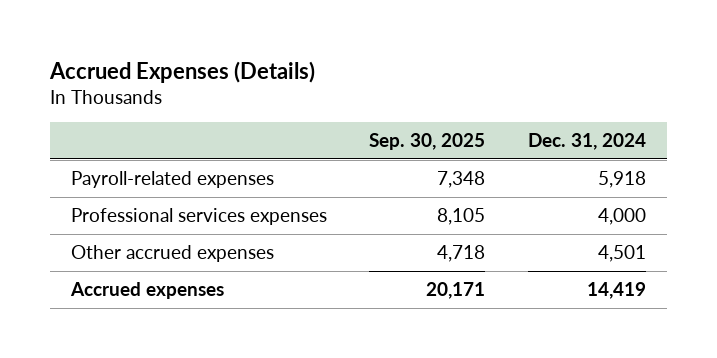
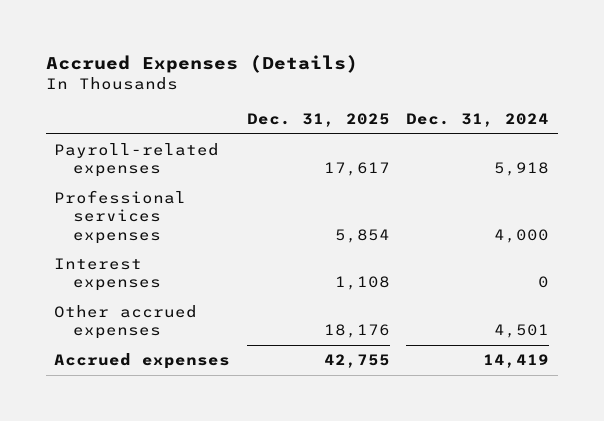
[369,133,486,151] Sep. 30, 2025 -> none
none -> [246,113,390,128] Dec. 31, 2025
none -> [54,258,162,292] Interest expenses

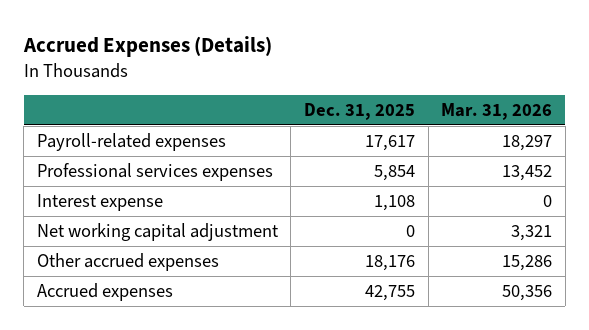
[406,113,550,128] Dec. 31, 2024 -> none
none -> [441,103,553,121] Mar. 31, 2026
[54,258,162,292] Interest expenses -> [36,193,163,211] Interest expense
none -> [36,222,279,241] Net working capital adjustment

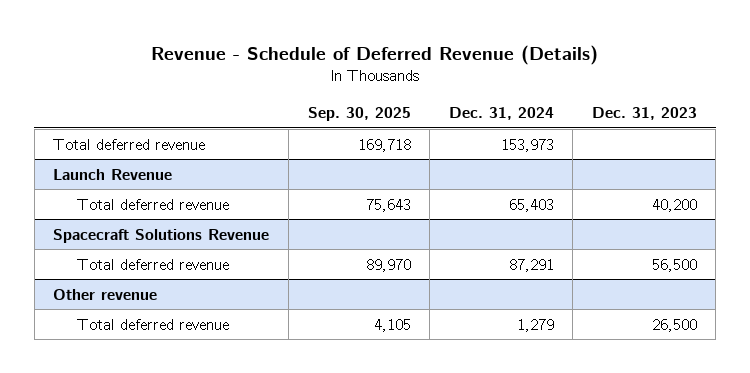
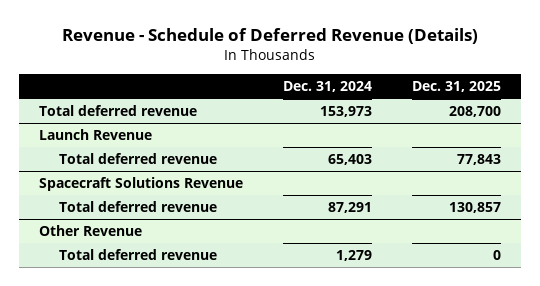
[307,107,411,122] Sep. 30, 2025 -> none
[591,107,697,121] Dec. 31, 2023 -> none
none -> [411,81,501,93] Dec. 31, 2025
[53,288,158,300] Other revenue -> [38,225,142,237] Other Revenue

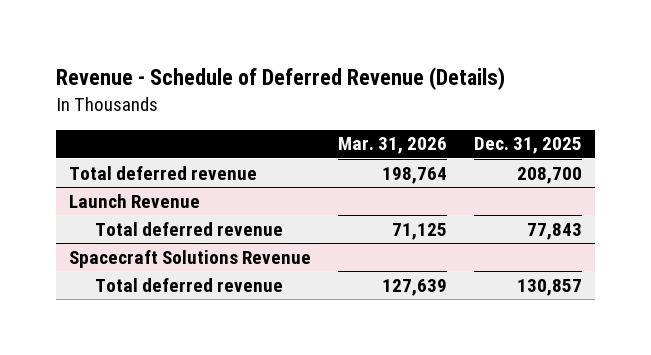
[282,81,372,93] Dec. 31, 2024 -> none
none -> [338,137,448,155] Mar. 31, 2026
[38,225,142,237] Other Revenue -> none
[58,249,217,261] Total deferred revenue -> none

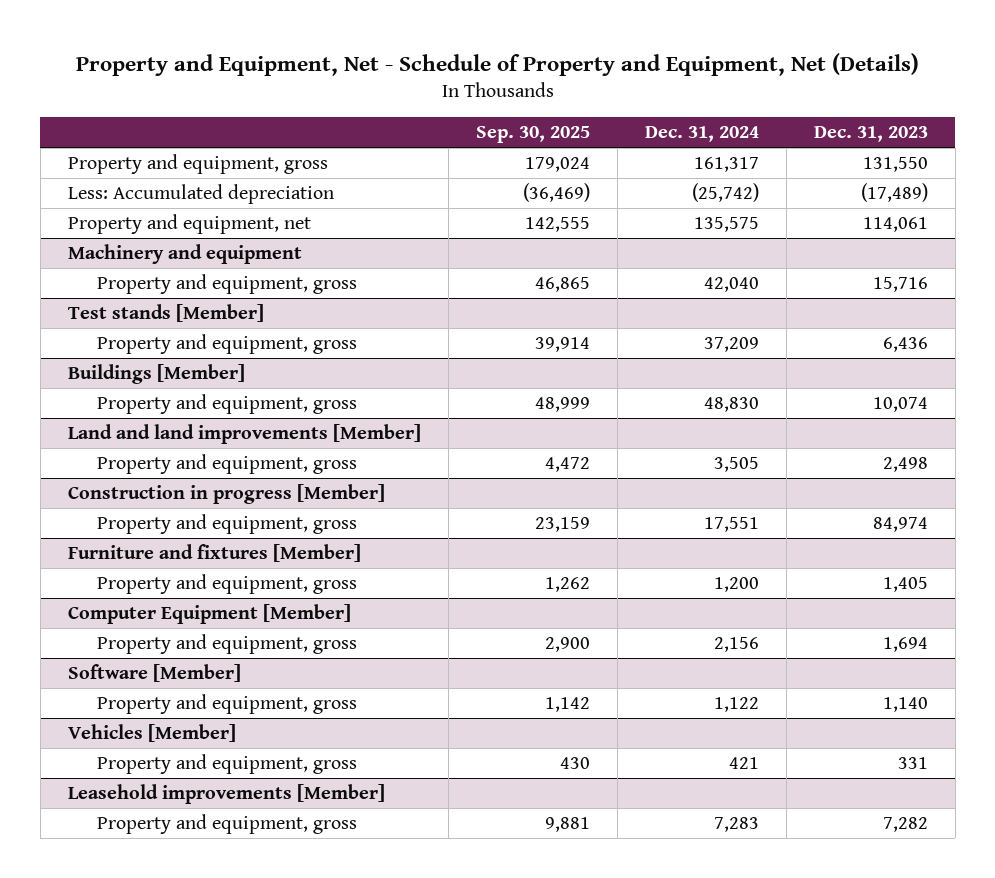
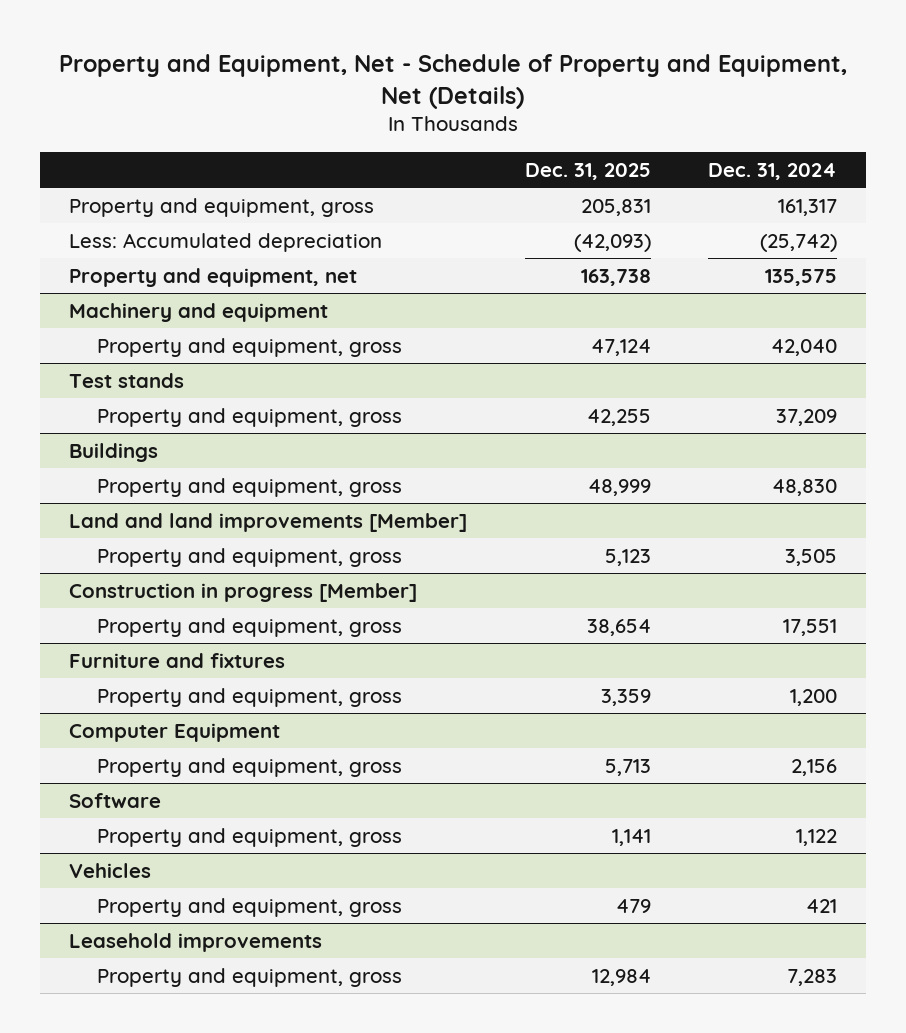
[475,126,590,144] Sep. 30, 2025 -> none
[813,126,928,143] Dec. 31, 2023 -> none
none -> [524,163,651,181] Dec. 31, 2025
[67,304,264,323] Test stands [Member] -> [68,373,184,389] Test stands
[67,364,245,385] Buildings [Member] -> [68,443,158,463] Buildings
[67,544,361,563] Furniture and fixtures [Member] -> [68,653,285,669] Furniture and fixtures
[67,604,351,625] Computer Equipment [Member] -> [68,723,280,743] Computer Equipment
[67,664,241,683] Software [Member] -> [68,793,161,809] Software
[67,724,236,743] Vehicles [Member] -> [68,863,151,879] Vehicles
[67,784,385,805] Leasehold improvements [Member] -> [68,933,322,953] Leasehold improvements

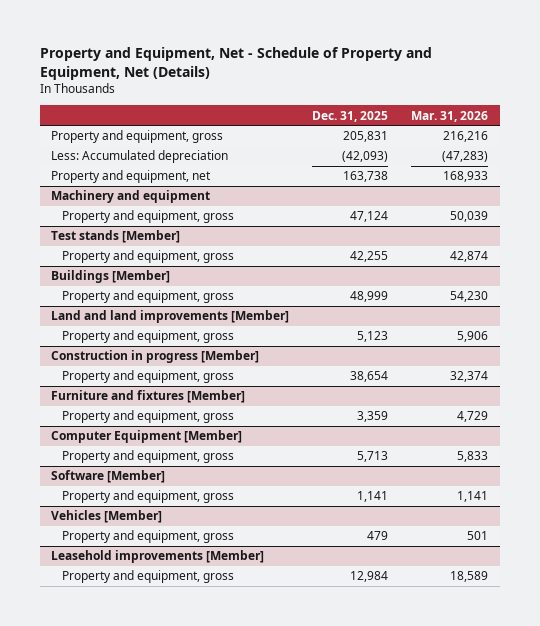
[708,163,838,181] Dec. 31, 2024 -> none
none -> [411,110,489,122] Mar. 31, 2026
[68,373,184,389] Test stands -> [51,230,181,244] Test stands [Member]
[68,443,158,463] Buildings -> [51,270,171,284] Buildings [Member]
[68,653,285,669] Furniture and fixtures -> [51,390,246,404] Furniture and fixtures [Member]
[68,723,280,743] Computer Equipment -> [51,430,243,444] Computer Equipment [Member]
[68,793,161,809] Software -> [51,470,166,484] Software [Member]
[68,863,151,879] Vehicles -> [51,510,163,524] Vehicles [Member]
[68,933,322,953] Leasehold improvements -> [51,550,265,564] Leasehold improvements [Member]

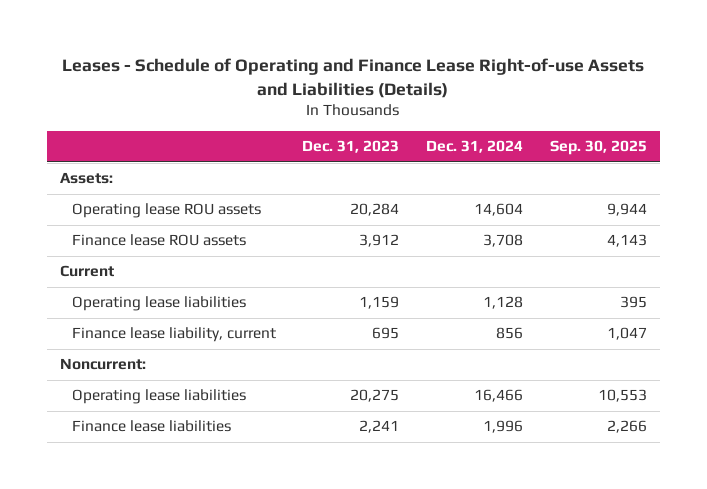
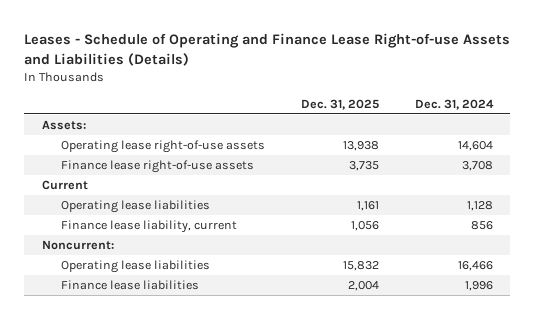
[302,140,400,154] Dec. 31, 2023 -> none
[549,140,647,156] Sep. 30, 2025 -> none
none -> [300,98,379,110] Dec. 31, 2025
[71,203,261,219] Operating lease ROU assets -> [61,140,266,154] Operating lease right-of-use assets
[71,234,246,247] Finance lease ROU assets -> [61,160,255,174] Finance lease right-of-use assets

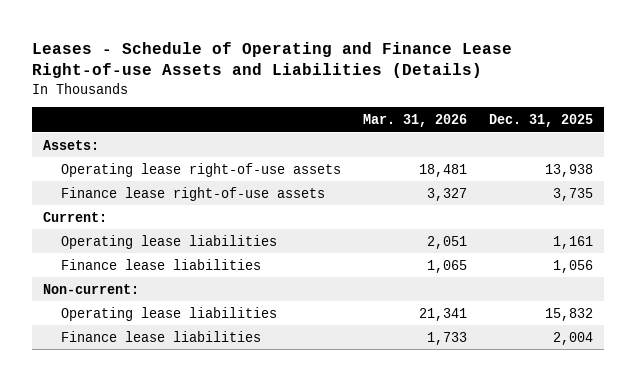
[414,98,494,110] Dec. 31, 2024 -> none
none -> [363,114,468,128] Mar. 31, 2026
[41,180,88,191] Current -> [43,211,108,222] Current:
[61,220,238,234] Finance lease liability, current -> [61,258,262,270] Finance lease liabilities
[41,240,114,251] Noncurrent: -> [43,283,140,294] Non-current:

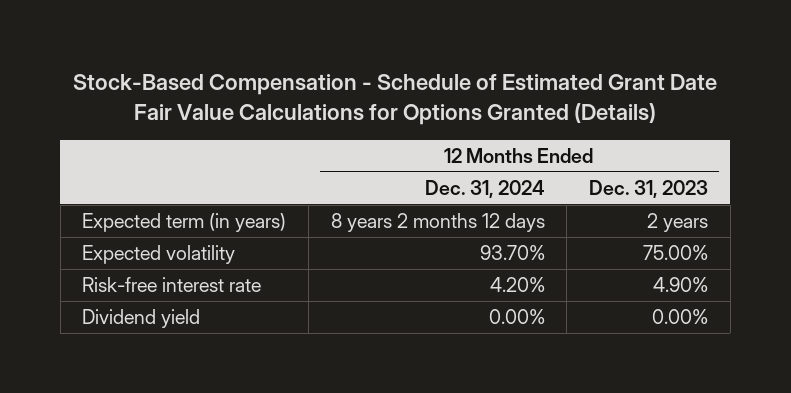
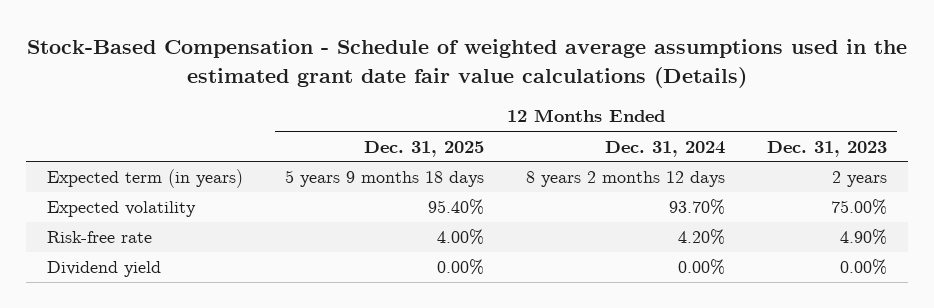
[73,74,718,126] Stock-Based Compensation - Schedule of Estimated Grant Date Fair Value Calculations for Options Granted (Details) -> [27,39,908,88] Stock-Based Compensation - Schedule of weighted average assumptions used in the estimated grant date fair value calculations (Details)
none -> [364,140,485,157] Dec. 31, 2025
[82,277,262,293] Risk-free interest rate -> [47,231,153,244] Risk-free rate

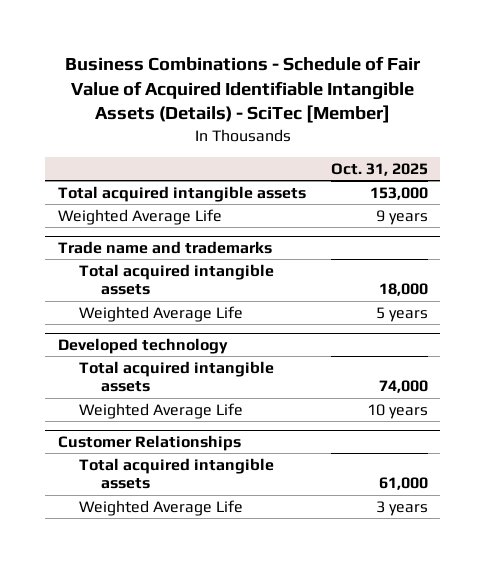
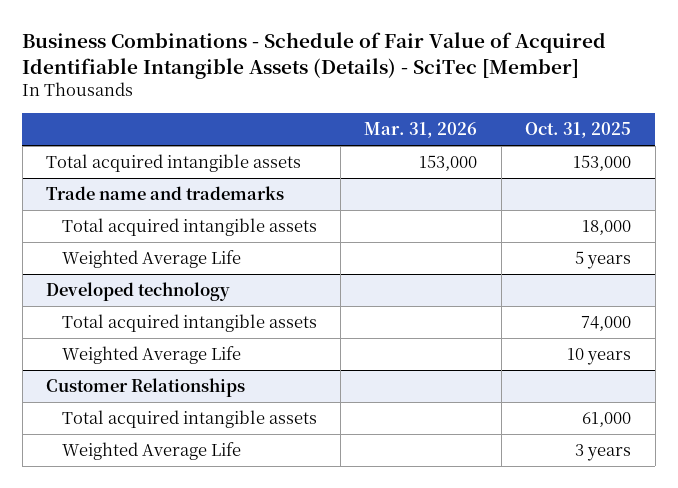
none -> [364,122,478,139] Mar. 31, 2026
[57,208,222,225] Weighted Average Life -> none

